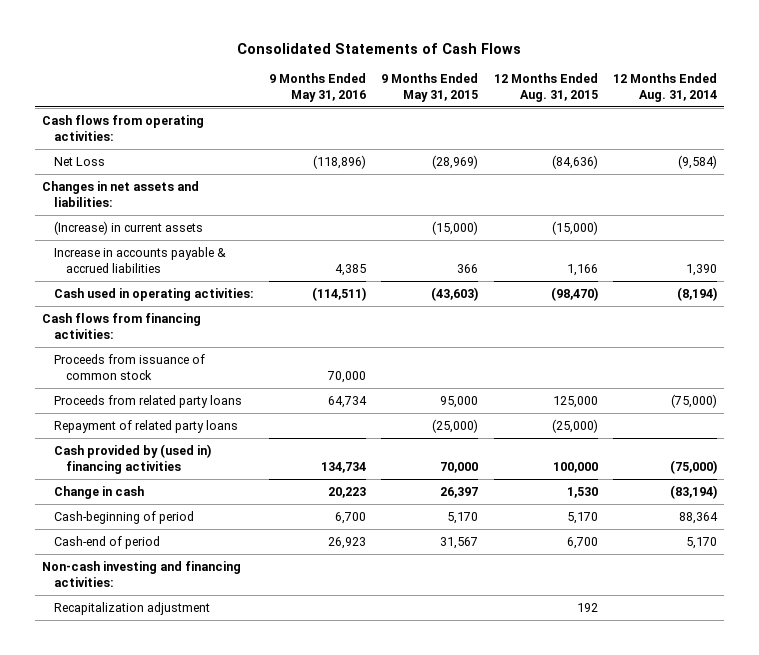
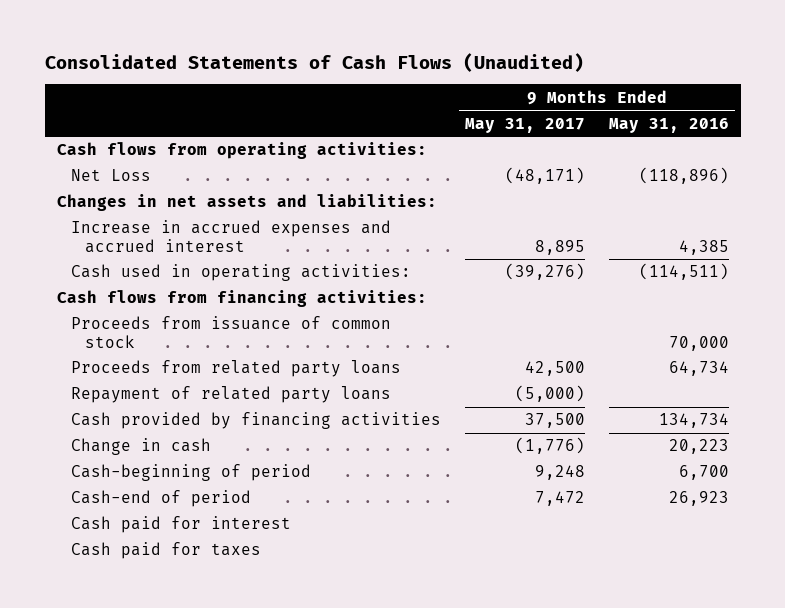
[237,42,522,54] Consolidated Statements of Cash Flows -> [44,52,584,72] Consolidated Statements of Cash Flows (Unaudited)
[381,73,479,103] 9 Months Ended May 31, 2015 -> none
[493,73,598,103] 12 Months Ended Aug. 31, 2015 -> none
[612,73,717,103] 12 Months Ended Aug. 31, 2014 -> none
none -> [464,117,585,133] May 31, 2017
[53,220,203,235] (Increase) in current assets -> none
[53,246,226,273] Increase in accounts payable & accrued liabilities -> [70,220,391,254] Increase in accrued expenses and accrued interest
[53,443,211,474] Cash provided by (used in) financing activities -> [70,412,441,430] Cash provided by financing activities
[42,560,242,587] Non-cash investing and financing activities: -> none
[53,601,210,615] Recapitalization adjustment -> none
none -> [70,516,291,534] Cash paid for interest
none -> [70,542,261,560] Cash paid for taxes

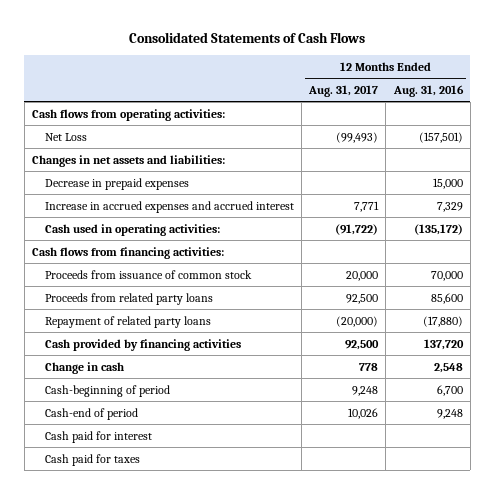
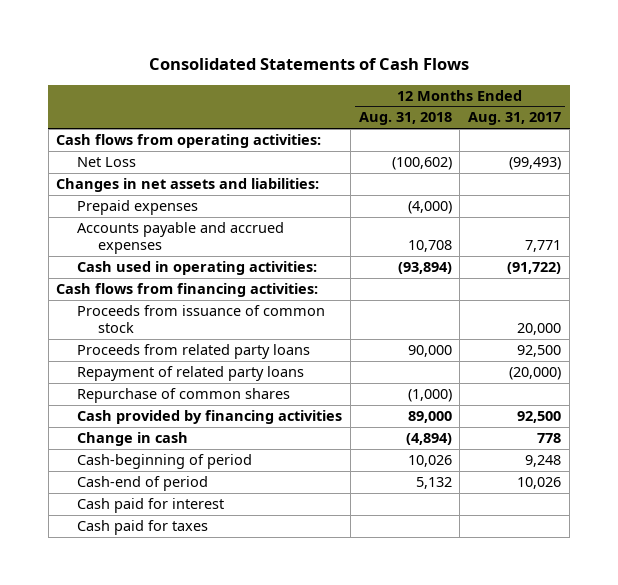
[392,84,464,97] Aug. 31, 2016 -> none
none -> [358,112,452,126] Aug. 31, 2018
[44,177,189,190] Decrease in prepaid expenses -> [77,200,199,216] Prepaid expenses
[44,200,294,213] Increase in accrued expenses and accrued interest -> [77,222,285,254] Accounts payable and accrued expenses
none -> [77,388,291,404] Repurchase of common shares

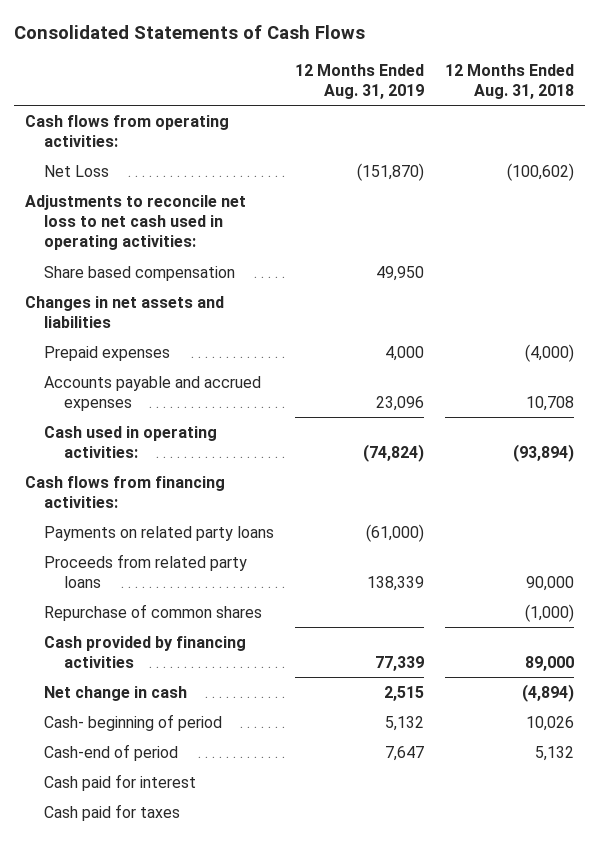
[468,112,562,126] Aug. 31, 2017 -> none
none -> [295,63,425,100] 12 Months Ended Aug. 31, 2019
none -> [24,194,246,251] Adjustments to reconcile net loss to net cash used in operating activities:
none -> [44,265,236,281] Share based compensation
[56,178,320,193] Changes in net assets and liabilities: -> [24,295,224,328] Changes in net assets and liabilities
[77,305,326,333] Proceeds from issuance of common stock -> none
none -> [44,525,275,541] Payments on related party loans
[77,366,305,382] Repayment of related party loans -> none
[77,432,189,447] Change in cash -> [44,685,188,701] Net change in cash
[77,454,253,470] Cash-beginning of period -> [44,713,223,731] Cash- beginning of period

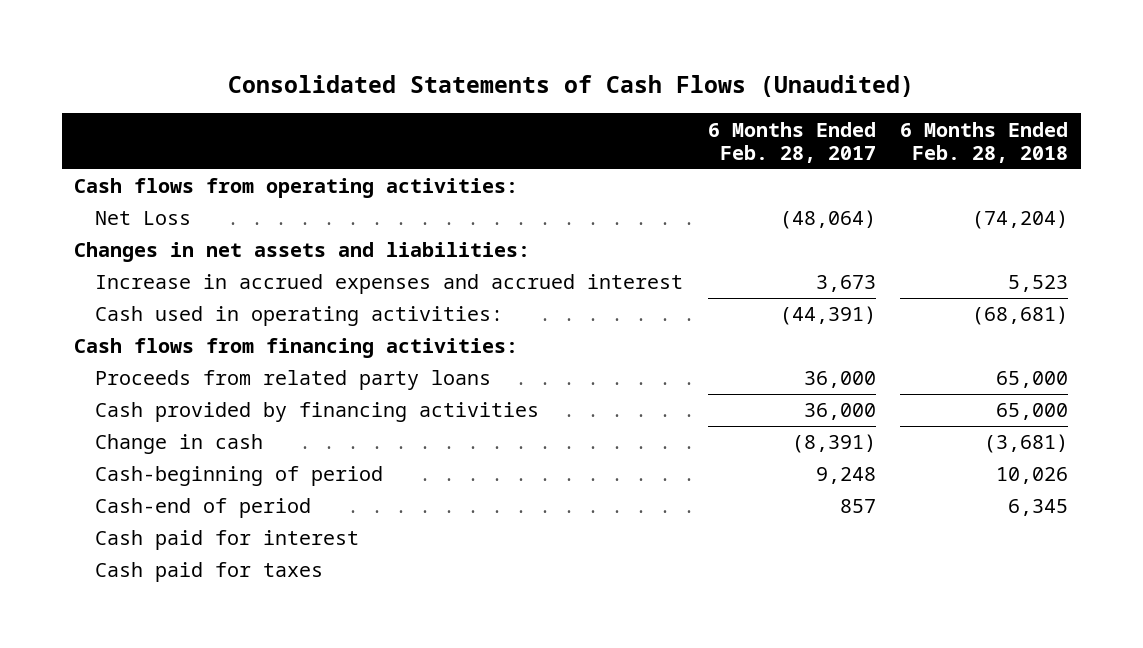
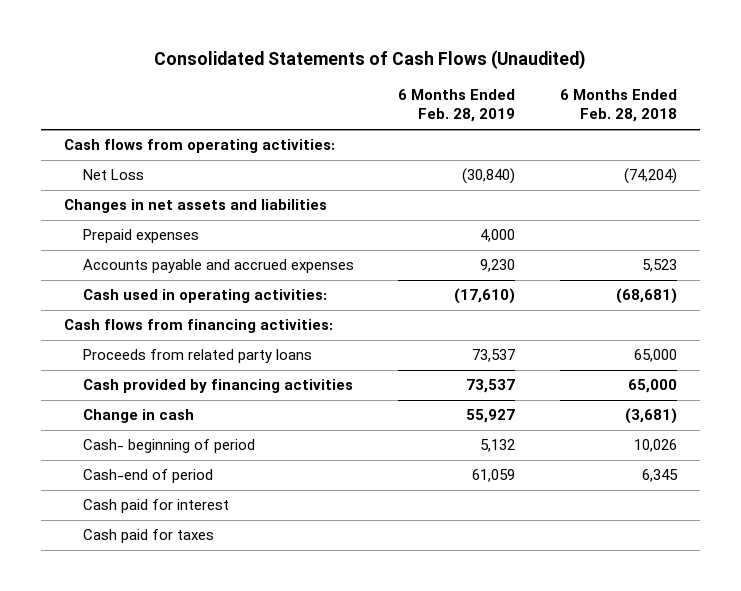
[707,121,876,163] 6 Months Ended Feb. 28, 2017 -> none
none -> [398,89,516,123] 6 Months Ended Feb. 28, 2019
[74,242,531,263] Changes in net assets and liabilities: -> [63,199,327,214] Changes in net assets and liabilities
none -> [82,229,199,244] Prepaid expenses
[94,274,683,295] Increase in accrued expenses and accrued interest -> [82,259,354,274] Accounts payable and accrued expenses
[94,466,383,487] Cash-beginning of period -> [82,439,255,454] Cash- beginning of period

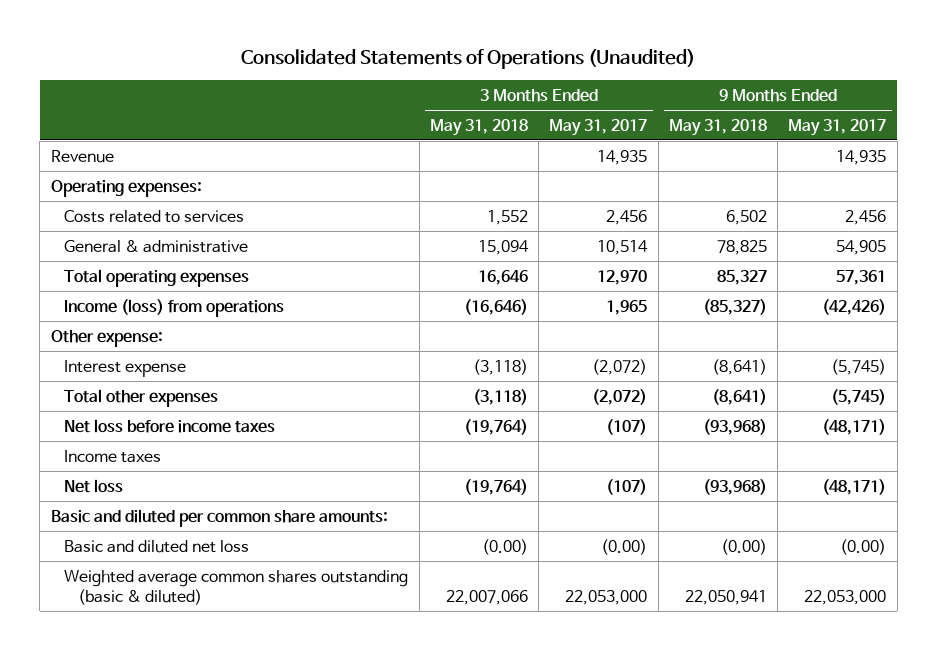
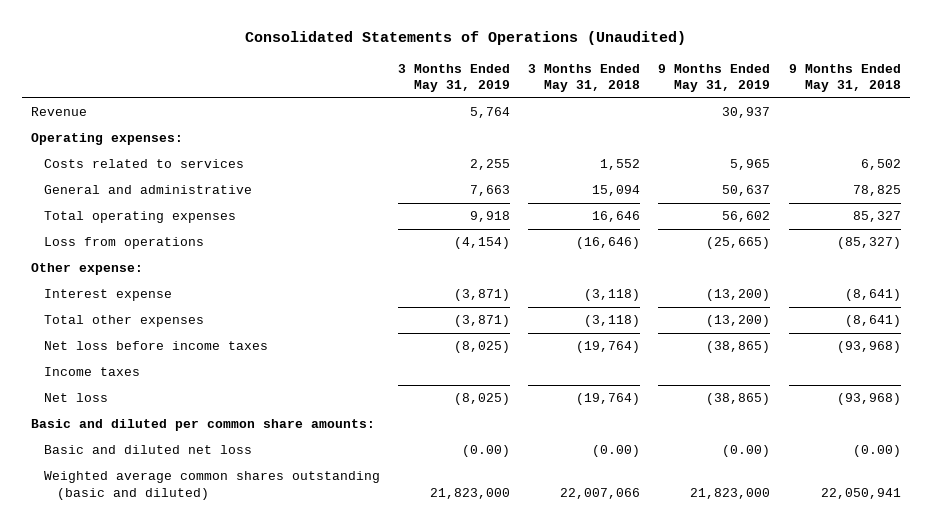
[549,118,648,136] May 31, 2017 -> none
[788,118,887,136] May 31, 2017 -> none
none -> [398,63,511,92] 3 Months Ended May 31, 2019
none -> [658,63,771,92] 9 Months Ended May 31, 2019
[64,239,249,253] General & administrative -> [44,185,253,195] General and administrative
[64,298,285,317] Income (loss) from operations -> [44,237,205,250] Loss from operations
[64,569,409,606] Weighted average common shares outstanding (basic & diluted) -> [44,471,381,500] Weighted average common shares outstanding (basic and diluted)

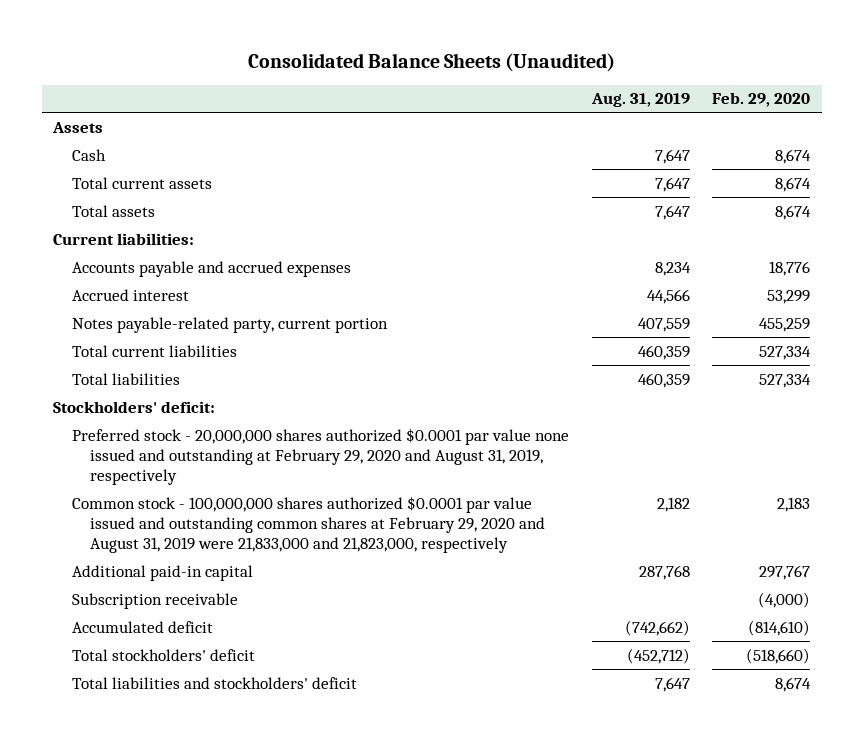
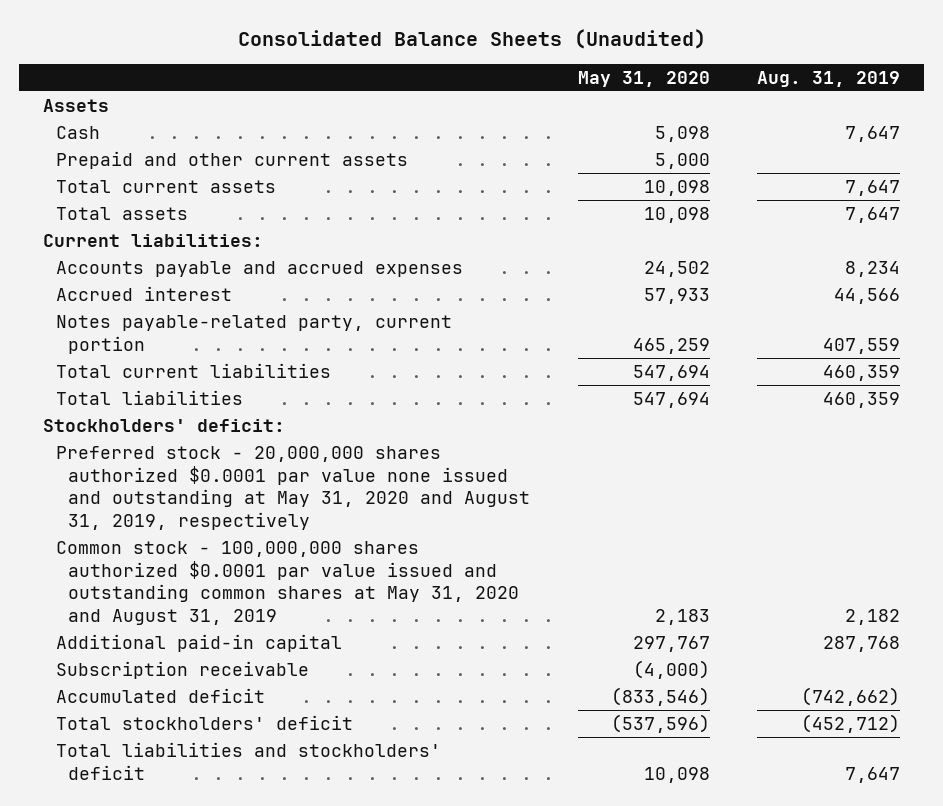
[712,92,811,108] Feb. 29, 2020 -> none
none -> [577,70,710,87] May 31, 2020
none -> [55,151,408,170] Prepaid and other current assets
[71,427,569,485] Preferred stock - 20,000,000 shares authorized $0.0001 par value none issued and outstanding at February 29, 2020 and August 31, 2019, respectively -> [55,446,531,530] Preferred stock - 20,000,000 shares authorized $0.0001 par value none issued and outstanding at May 31, 2020 and August 31, 2019, respectively
[71,495,546,553] Common stock - 100,000,000 shares authorized $0.0001 par value issued and outstanding common shares at February 29, 2020 and August 31, 2019 were 21,833,000 and 21,823,000, respectively -> [55,541,520,625] Common stock - 100,000,000 shares authorized $0.0001 par value issued and outstanding common shares at May 31, 2020 and August 31, 2019

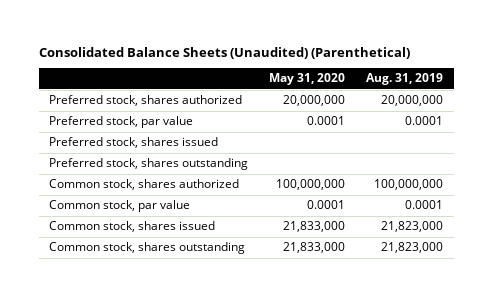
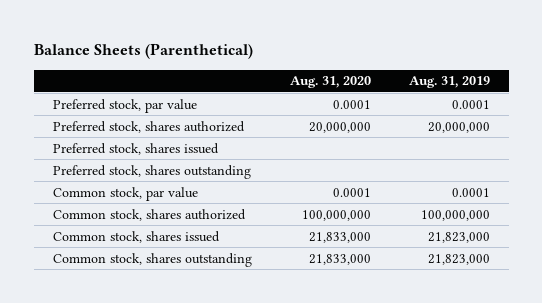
[38,46,410,59] Consolidated Balance Sheets (Unaudited) (Parenthetical) -> [33,43,253,60] Balance Sheets (Parenthetical)
[269,73,346,86] May 31, 2020 -> none
none -> [289,76,371,89] Aug. 31, 2020
[49,95,243,107] Preferred stock, shares authorized -> [52,120,245,133] Preferred stock, shares authorized
[49,179,240,191] Common stock, shares authorized -> [52,208,246,221] Common stock, shares authorized

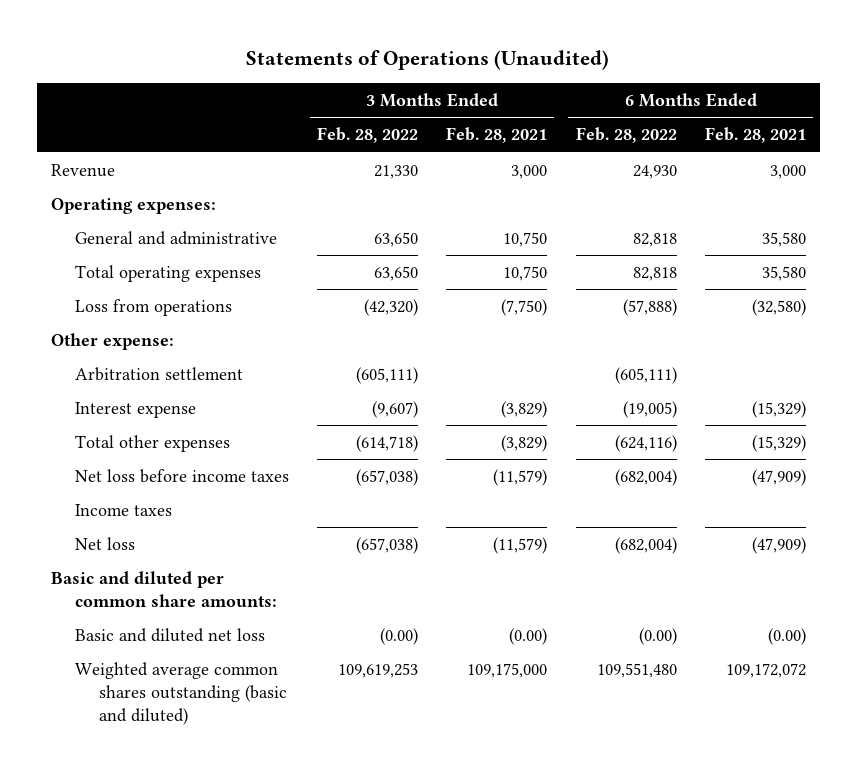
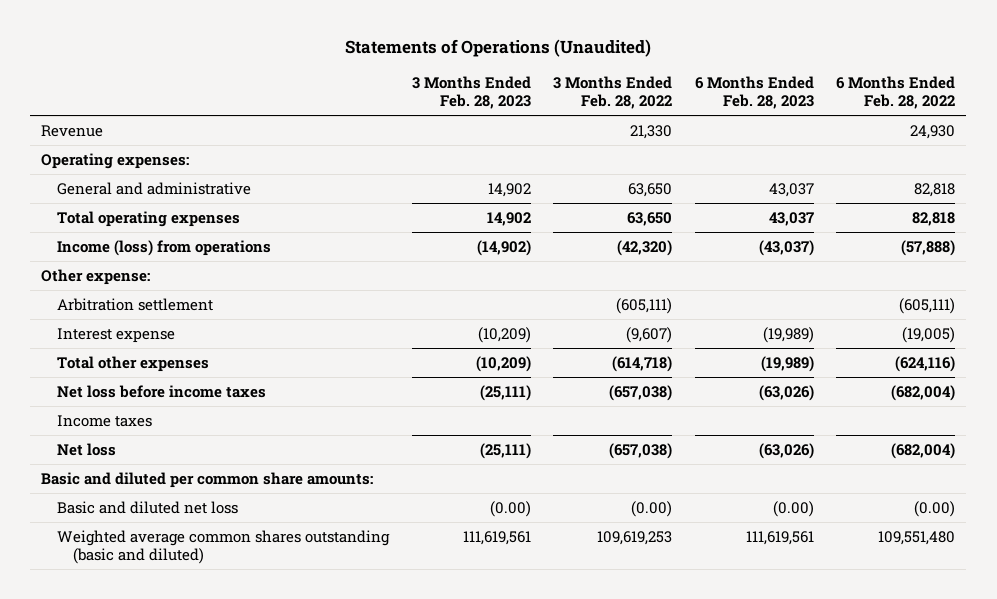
[446,127,548,144] Feb. 28, 2021 -> none
[704,127,806,144] Feb. 28, 2021 -> none
none -> [411,76,531,110] 3 Months Ended Feb. 28, 2023
none -> [694,76,814,110] 6 Months Ended Feb. 28, 2023
[75,299,233,317] Loss from operations -> [57,239,272,256] Income (loss) from operations

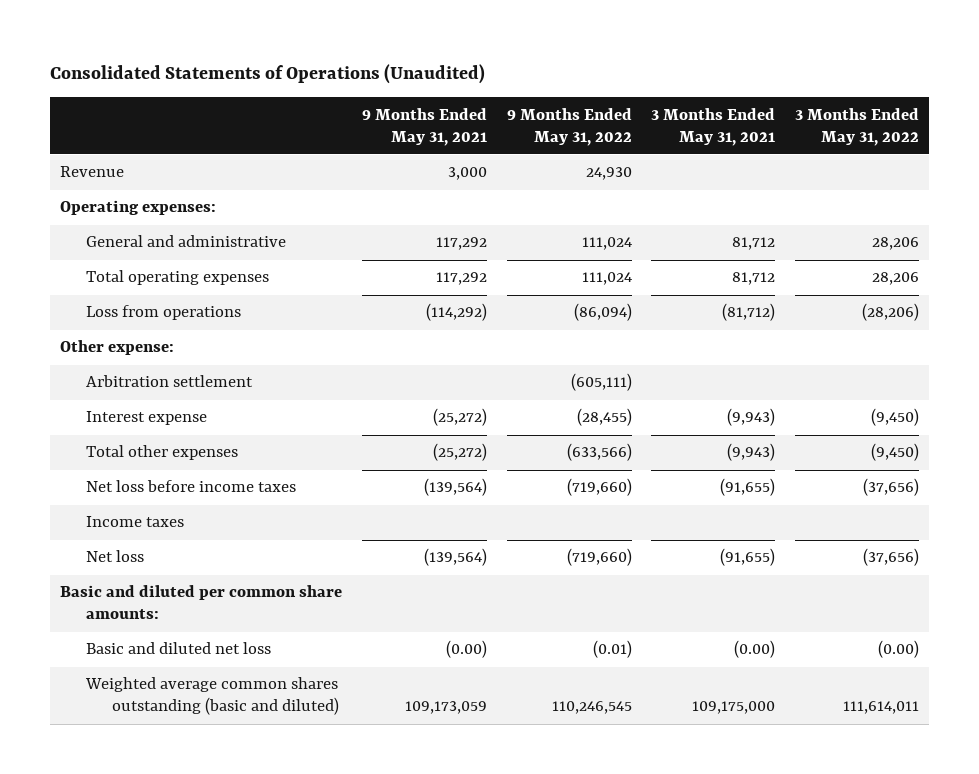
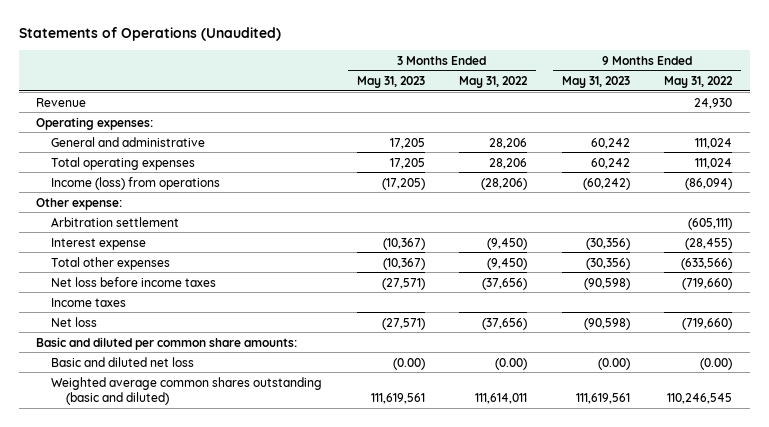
[50,63,486,84] Consolidated Statements of Operations (Unaudited) -> [18,26,281,41] Statements of Operations (Unaudited)
[361,107,487,146] 9 Months Ended May 31, 2021 -> none
[651,107,776,146] 3 Months Ended May 31, 2021 -> none
none -> [356,76,425,89] May 31, 2023
none -> [561,76,630,89] May 31, 2023
[86,305,242,321] Loss from operations -> [51,176,221,190] Income (loss) from operations
[592,640,632,659] (0.01) -> [700,357,733,370] (0.00)

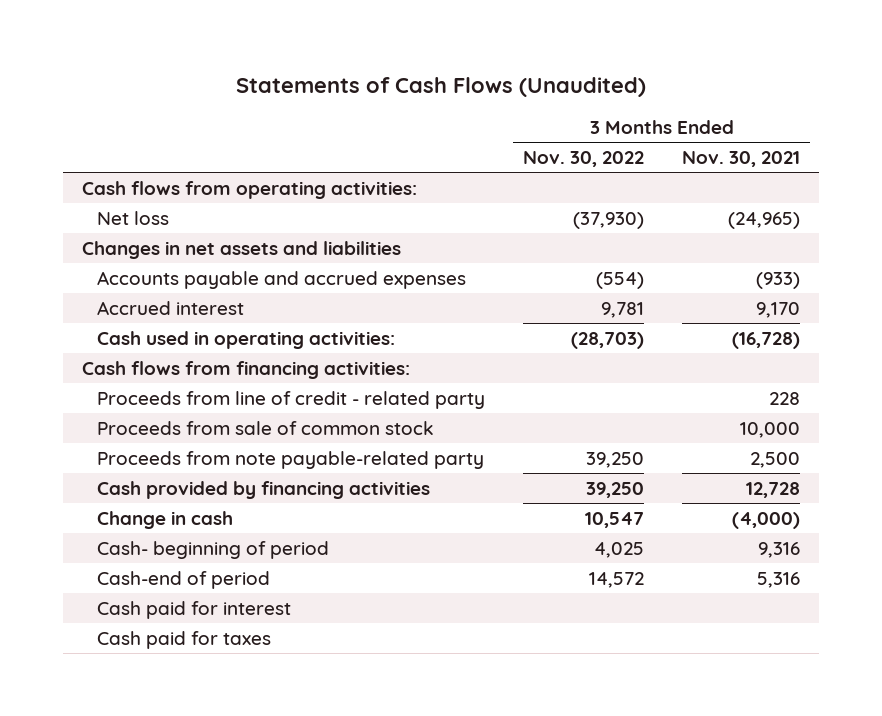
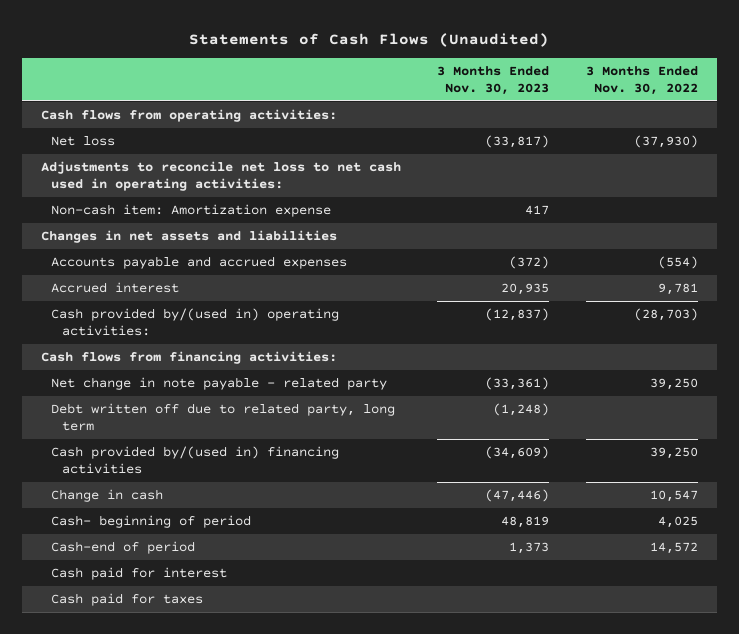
[682,150,801,167] Nov. 30, 2021 -> none
none -> [437,65,550,95] 3 Months Ended Nov. 30, 2023
none -> [40,161,401,192] Adjustments to reconcile net loss to net cash used in operating activities:
none -> [51,204,332,218] Non-cash item: Amortization expense
[96,330,395,349] Cash used in operating activities: -> [51,308,340,337] Cash provided by/(used in) operating activities:
[96,390,485,409] Proceeds from line of credit - related party -> none
[96,420,434,435] Proceeds from sale of common stock -> none
[96,450,484,469] Proceeds from note payable-related party -> [51,377,388,391] Net change in note payable - related party
none -> [51,403,396,432] Debt written off due to related party, long term
[96,480,430,499] Cash provided by financing activities -> [51,446,340,475] Cash provided by/(used in) financing activities

